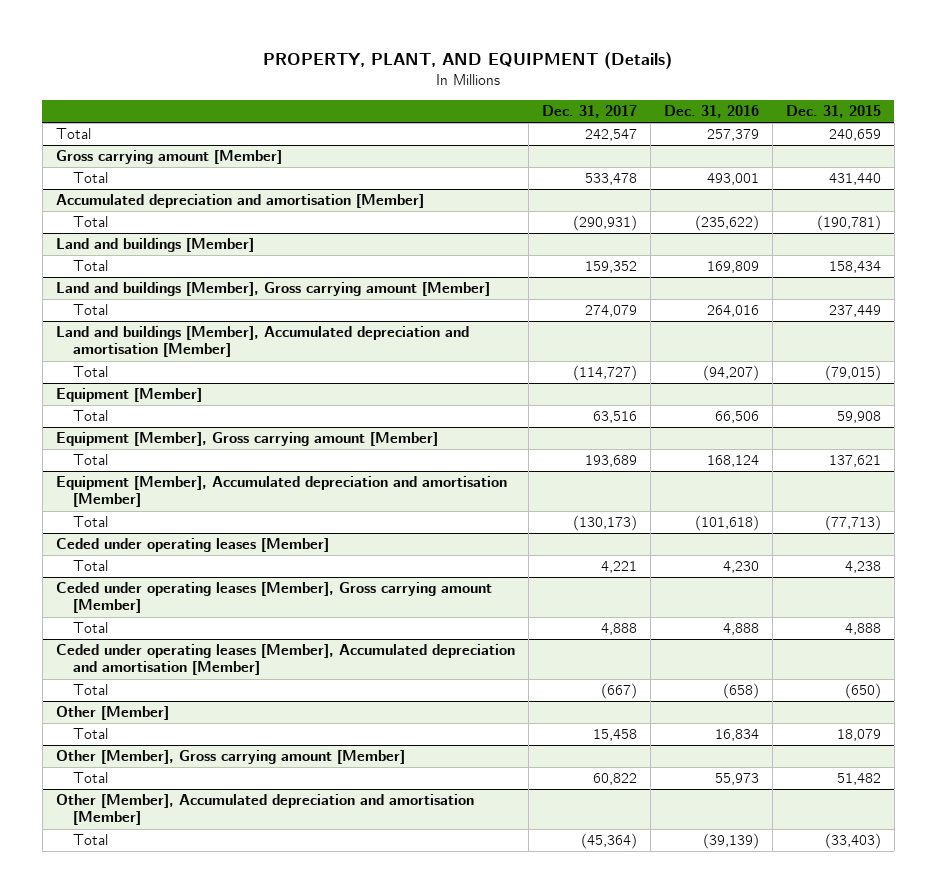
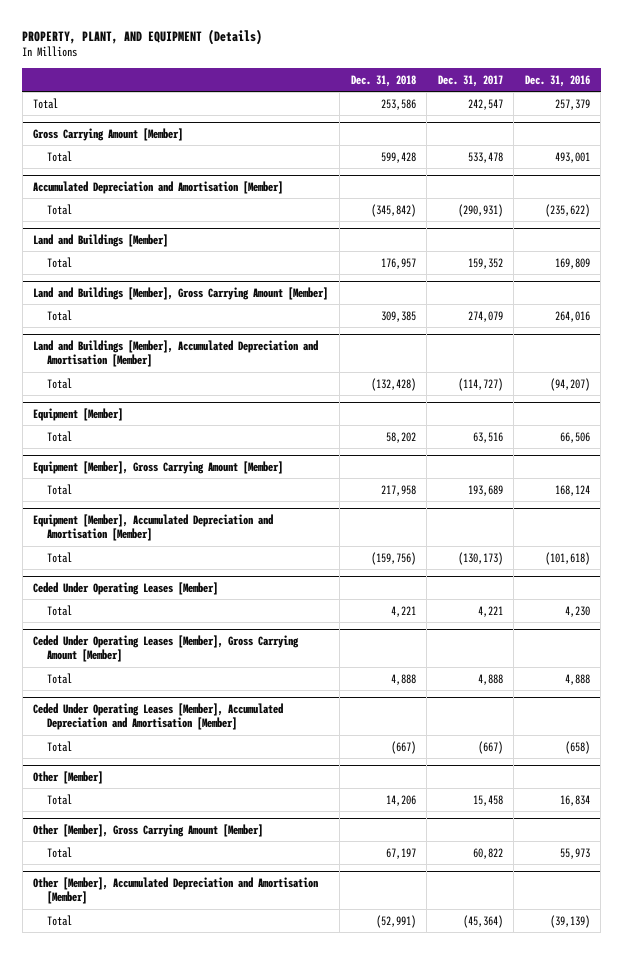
[785,104,881,118] Dec. 31, 2015 -> none
none -> [350,74,416,87] Dec. 31, 2018
[55,150,282,165] Gross carrying amount [Member] -> [33,127,184,141] Gross Carrying Amount [Member]
[55,194,424,209] Accumulated depreciation and amortisation [Member] -> [33,180,284,194] Accumulated Depreciation and Amortisation [Member]
[55,238,254,253] Land and buildings [Member] -> [33,233,169,247] Land and Buildings [Member]
[55,282,490,297] Land and buildings [Member], Gross carrying amount [Member] -> [33,286,329,300] Land and Buildings [Member], Gross Carrying Amount [Member]
[55,326,469,358] Land and buildings [Member], Accumulated depreciation and amortisation [Member] -> [33,339,319,368] Land and Buildings [Member], Accumulated Depreciation and Amortisation [Member]
[55,432,438,447] Equipment [Member], Gross carrying amount [Member] -> [33,460,284,474] Equipment [Member], Gross Carrying Amount [Member]
[55,476,507,508] Equipment [Member], Accumulated depreciation and amortisation [Member] -> [33,513,274,542] Equipment [Member], Accumulated Depreciation and Amortisation [Member]
[55,538,329,553] Ceded under operating leases [Member] -> [33,581,219,595] Ceded Under Operating Leases [Member]
[55,582,492,614] Ceded under operating leases [Member], Gross carrying amount [Member] -> [33,634,300,663] Ceded Under Operating Leases [Member], Gross Carrying Amount [Member]
[55,644,515,676] Ceded under operating leases [Member], Accumulated depreciation and amortisation [Member] -> [33,702,284,731] Ceded Under Operating Leases [Member], Accumulated Depreciation and Amortisation [Member]
[55,750,405,765] Other [Member], Gross carrying amount [Member] -> [33,823,264,837] Other [Member], Gross Carrying Amount [Member]
[55,794,474,826] Other [Member], Accumulated depreciation and amortisation [Member] -> [33,876,319,905] Other [Member], Accumulated Depreciation and Amortisation [Member]

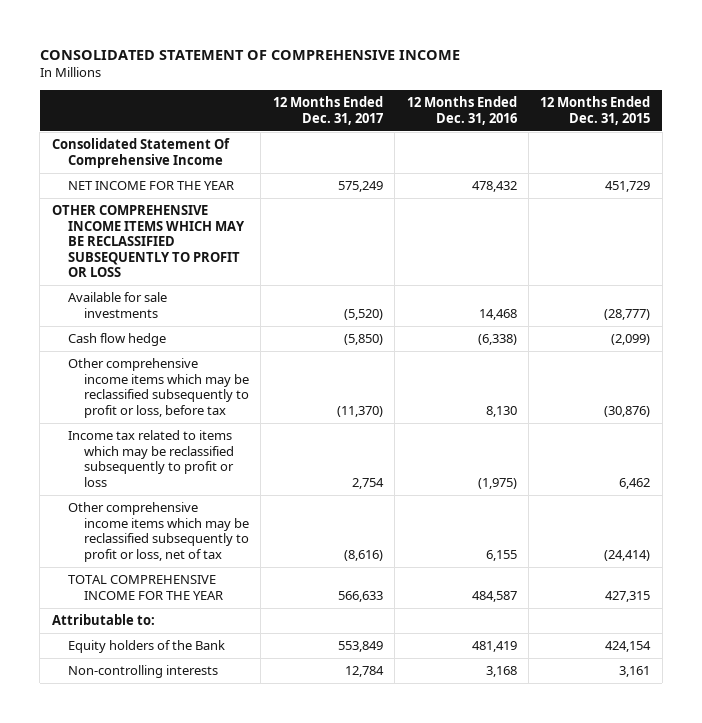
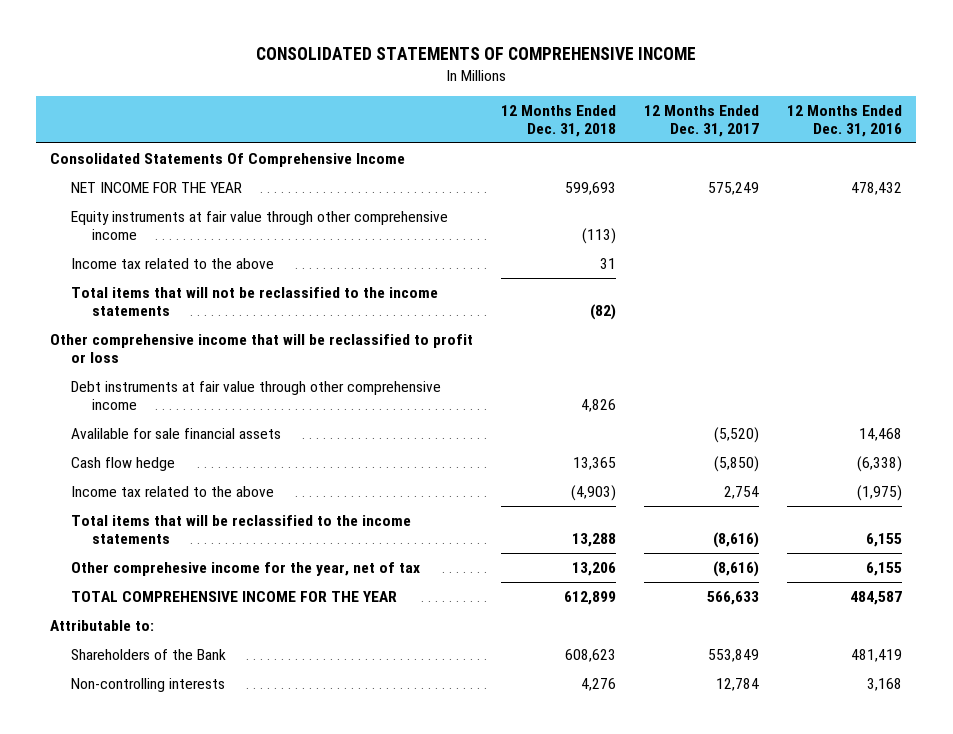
[39,49,460,60] CONSOLIDATED STATEMENT OF COMPREHENSIVE INCOME -> [256,47,697,61] CONSOLIDATED STATEMENTS OF COMPREHENSIVE INCOME
[540,95,651,125] 12 Months Ended Dec. 31, 2015 -> none
none -> [501,105,617,137] 12 Months Ended Dec. 31, 2018
[51,138,230,168] Consolidated Statement Of Comprehensive Income -> [50,153,406,168] Consolidated Statements Of Comprehensive Income
none -> [71,211,449,240] Equity instruments at fair value through other comprehensive income
none -> [71,258,275,270] Income tax related to the above
none -> [71,287,439,316] Total items that will not be reclassified to the income statements
[51,205,245,278] OTHER COMPREHENSIVE INCOME ITEMS WHICH MAY BE RECLASSIFIED SUBSEQUENTLY TO PROFIT OR LOSS -> [50,334,474,363] Other comprehensive income that will be reclassified to profit or loss
none -> [71,381,442,410] Debt instruments at fair value through other comprehensive income
[67,292,167,318] Available for sale investments -> [71,428,282,440] Avalilable for sale financial assets
[67,358,250,418] Other comprehensive income items which may be reclassified subsequently to profit or loss, before tax -> none
[67,430,235,487] Income tax related to items which may be reclassified subsequently to profit or loss -> [71,486,275,498] Income tax related to the above
[67,502,250,562] Other comprehensive income items which may be reclassified subsequently to profit or loss, net of tax -> [71,515,412,544] Total items that will be reclassified to the income statements
none -> [71,562,421,577] Other comprehesive income for the year, net of tax
[67,640,225,654] Equity holders of the Bank -> [71,649,227,661] Shareholders of the Bank

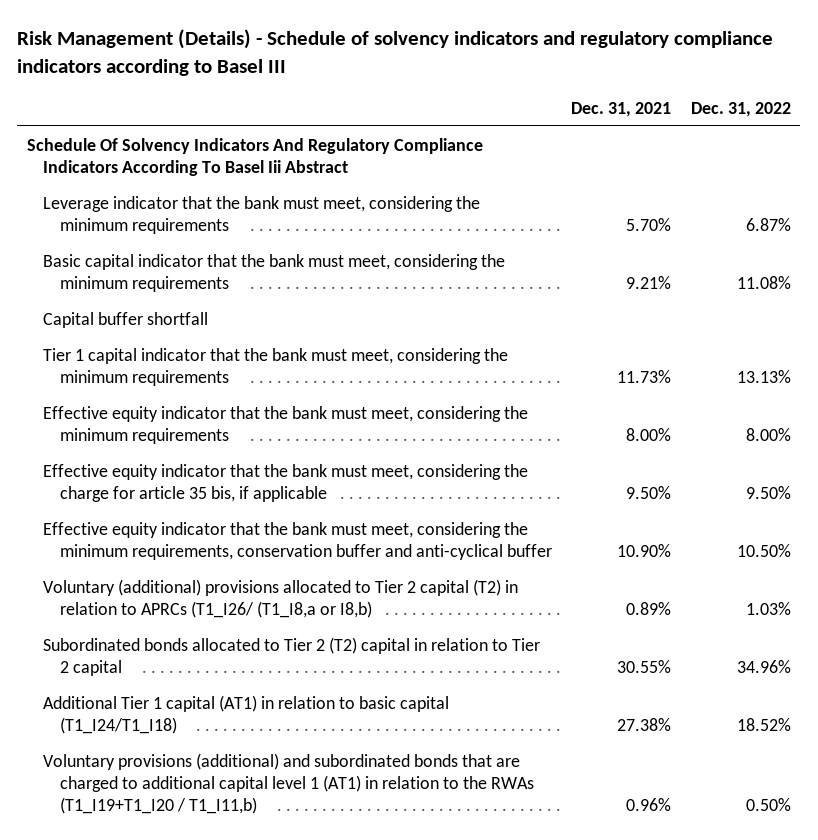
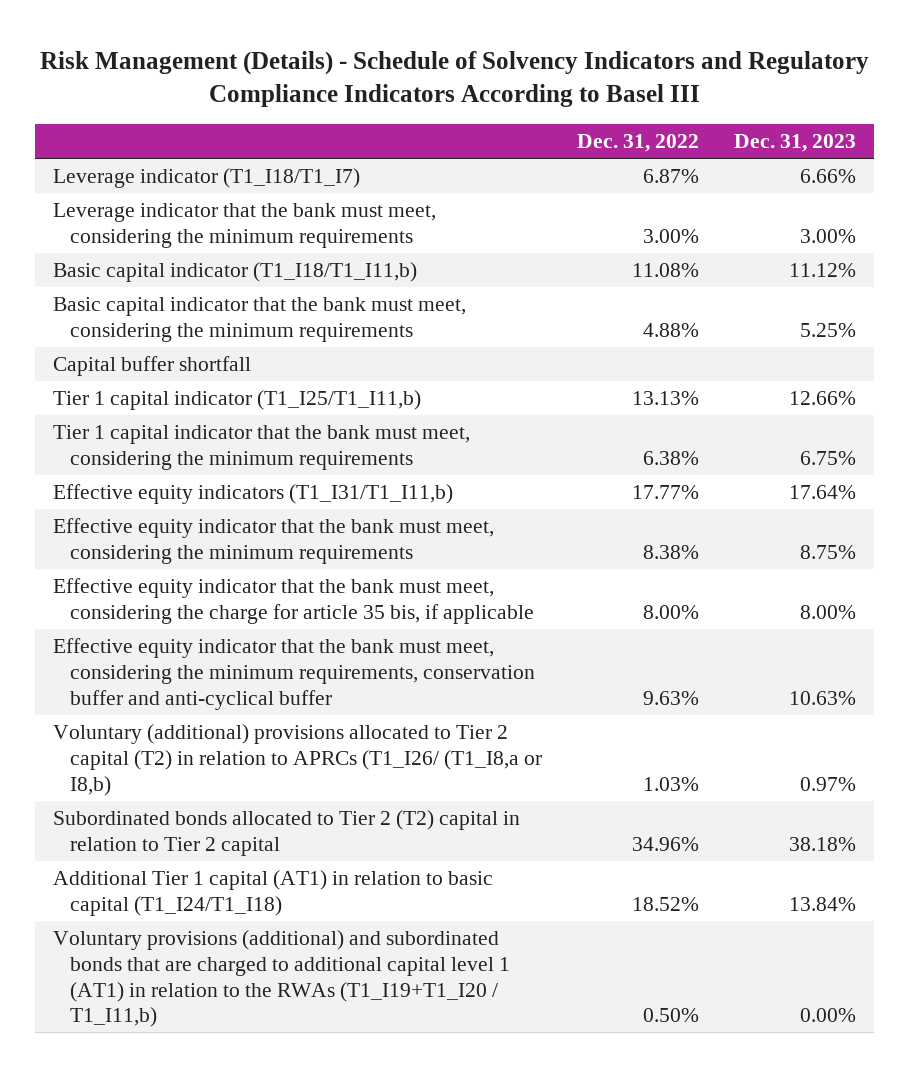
[17,28,774,76] Risk Management (Details) - Schedule of solvency indicators and regulatory compliance indicators according to Basel III -> [39,50,869,108] Risk Management (Details) - Schedule of Solvency Indicators and Regulatory Compliance Indicators According to Basel III
[571,102,672,118] Dec. 31, 2021 -> none
none -> [734,133,857,152] Dec. 31, 2023
[26,137,483,176] Schedule Of Solvency Indicators And Regulatory Compliance Indicators According To Basel Iii Abstract -> none
none -> [52,168,360,189] Leverage indicator (T1_I18/T1_I7)
[745,217,791,231] 6.87% -> [643,228,700,243] 3.00%
none -> [52,262,417,283] Basic capital indicator (T1_I18/T1_I11,b)
[736,275,791,289] 11.08% -> [643,322,700,337] 4.88%
none -> [52,390,421,411] Tier 1 capital indicator (T1_I25/T1_I11,b)
[736,369,791,383] 13.13% -> [643,450,700,465] 6.38%
none -> [52,484,453,505] Effective equity indicators (T1_I31/T1_I11,b)
[745,427,791,441] 8.00% -> [643,544,700,559] 8.38%
[745,485,791,499] 9.50% -> [643,604,700,619] 8.00%
[736,543,791,557] 10.50% -> [643,690,700,705] 9.63%

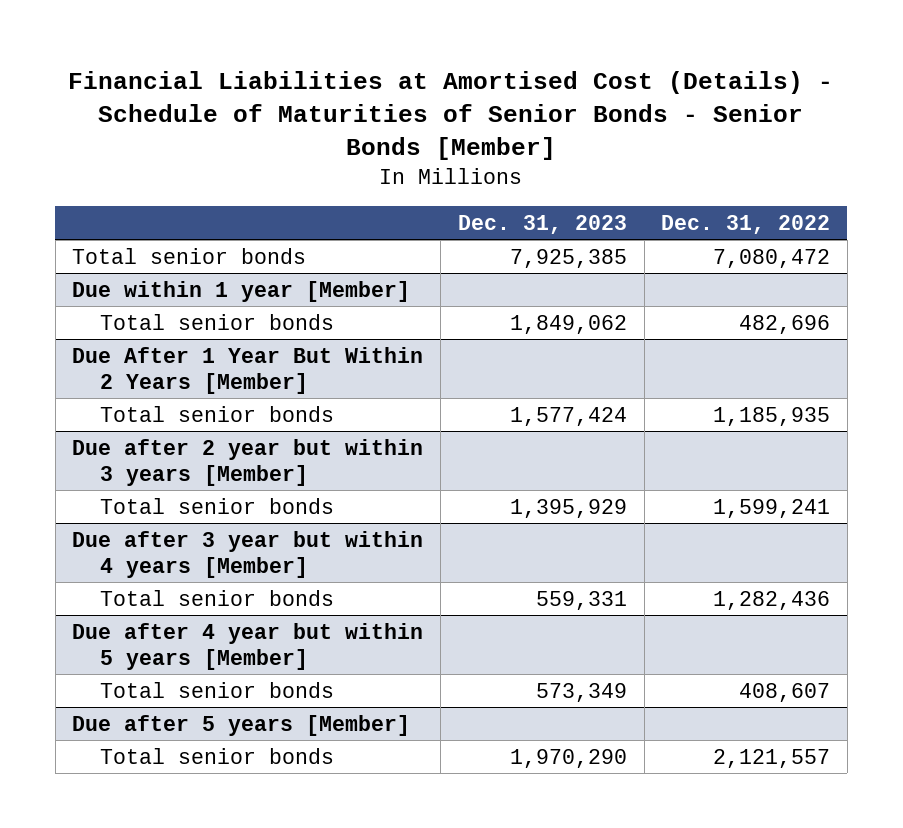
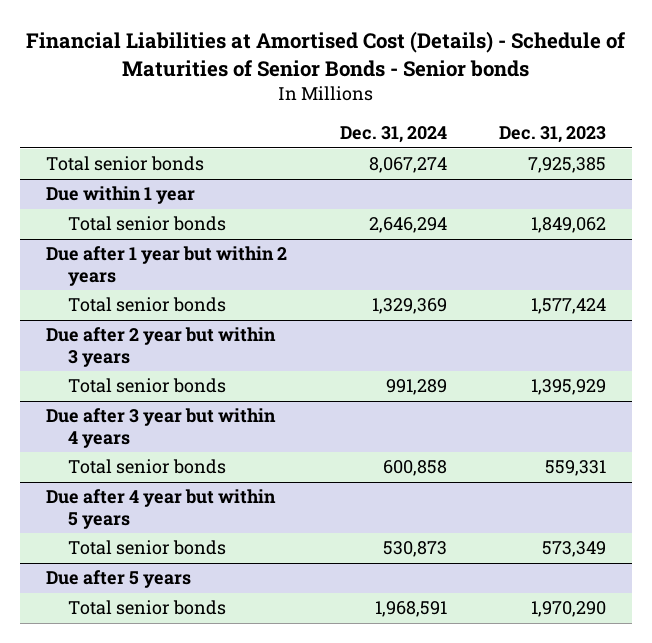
[68,70,834,161] Financial Liabilities at Amortised Cost (Details) - Schedule of Maturities of Senior Bonds - Senior Bonds [Member] -> [26,30,627,77] Financial Liabilities at Amortised Cost (Details) - Schedule of Maturities of Senior Bonds - Senior bonds
[661,214,831,234] Dec. 31, 2022 -> none
none -> [339,126,447,144] Dec. 31, 2024
[72,280,411,302] Due within 1 year [Member] -> [46,186,196,205] Due within 1 year
[72,346,424,394] Due After 1 Year But Within 2 Years [Member] -> [46,246,288,286] Due after 1 year but within 2 years
[72,438,424,486] Due after 2 year but within 3 years [Member] -> [46,327,277,367] Due after 2 year but within 3 years
[72,530,424,578] Due after 3 year but within 4 years [Member] -> [46,408,277,448] Due after 3 year but within 4 years
[72,622,424,670] Due after 4 year but within 5 years [Member] -> [46,489,277,529] Due after 4 year but within 5 years
[72,714,411,736] Due after 5 years [Member] -> [46,570,192,589] Due after 5 years

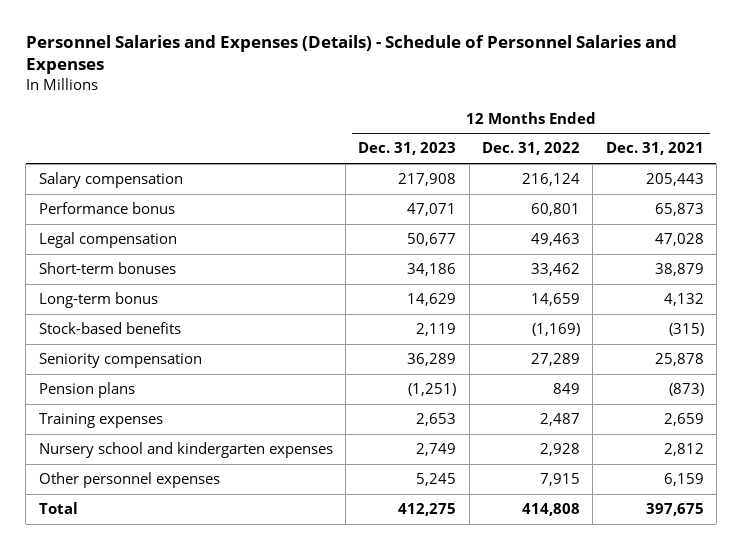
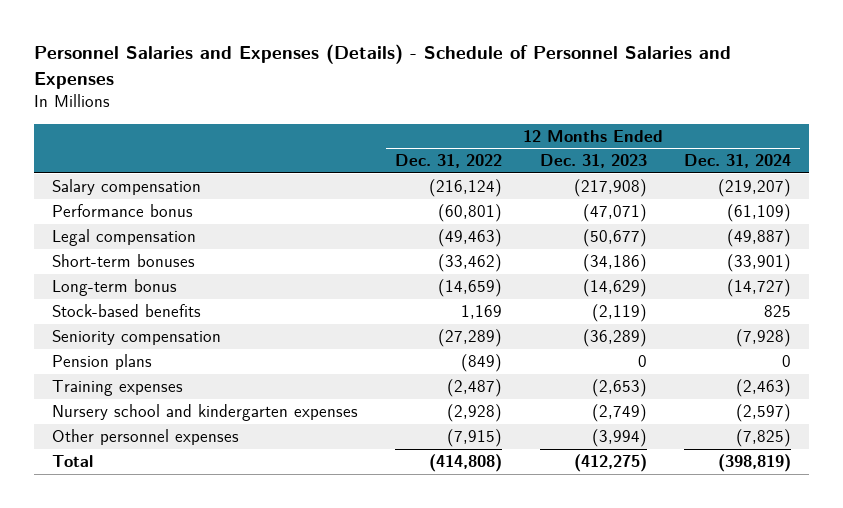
[605,142,704,156] Dec. 31, 2021 -> none
none -> [683,154,791,169] Dec. 31, 2024
[398,172,457,186] 217,908 -> [573,179,647,198] (217,908)
[521,172,580,186] 216,124 -> [429,179,503,198] (216,124)
[407,202,457,216] 47,071 -> [582,204,647,223] (47,071)
[530,202,580,216] 60,801 -> [438,204,503,223] (60,801)
[407,232,457,246] 50,677 -> [582,229,647,248] (50,677)
[530,232,580,246] 49,463 -> [438,229,503,248] (49,463)
[407,262,457,276] 34,186 -> [582,254,647,273] (34,186)
[530,262,580,276] 33,462 -> [438,254,503,273] (33,462)
[407,292,457,306] 14,629 -> [582,279,647,298] (14,629)
[530,292,580,306] 14,659 -> [438,279,503,298] (14,659)
[416,322,457,336] 2,119 -> [591,304,647,323] (2,119)
[531,322,580,336] (1,169) -> [461,305,503,320] 1,169
[407,352,457,366] 36,289 -> [582,329,647,348] (36,289)
[530,352,580,366] 27,289 -> [438,329,503,348] (27,289)
[408,382,457,396] (1,251) -> [637,355,647,368] 0
[552,382,580,394] 849 -> [461,354,503,373] (849)
[416,412,457,426] 2,653 -> [591,379,647,398] (2,653)
[539,412,580,426] 2,487 -> [447,379,503,398] (2,487)
[416,442,457,456] 2,749 -> [591,404,647,423] (2,749)
[539,442,580,456] 2,928 -> [447,404,503,423] (2,928)
[416,472,457,486] 5,245 -> [591,429,647,448] (3,994)
[539,472,580,486] 7,915 -> [447,429,503,448] (7,915)
[398,502,457,516] 412,275 -> [573,454,647,473] (412,275)
[521,502,580,516] 414,808 -> [429,454,503,473] (414,808)

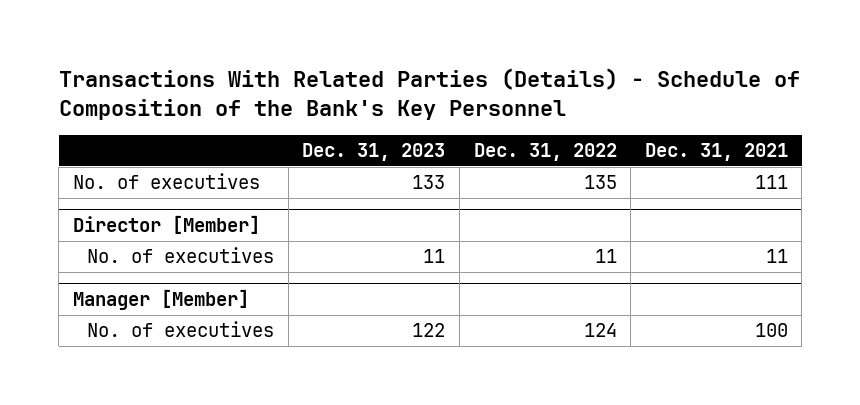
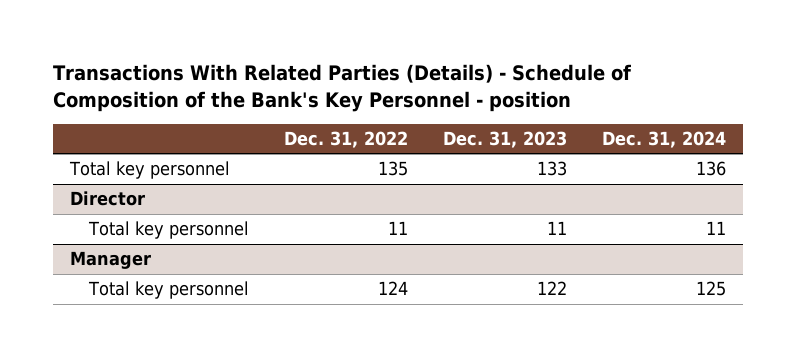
[58,68,800,121] Transactions With Related Parties (Details) - Schedule of Composition of the Bank's Key Personnel -> [52,63,631,112] Transactions With Related Parties (Details) - Schedule of Composition of the Bank's Key Personnel - position
[644,142,788,161] Dec. 31, 2021 -> none
none -> [601,130,726,148] Dec. 31, 2024
[72,173,260,190] No. of executives -> [69,161,231,180] Total key personnel
[72,214,260,234] Director [Member] -> [70,191,146,207] Director
[87,247,275,264] No. of executives -> [88,221,250,240] Total key personnel
[72,288,249,310] Manager [Member] -> [70,251,152,270] Manager
[87,321,275,338] No. of executives -> [88,281,250,300] Total key personnel

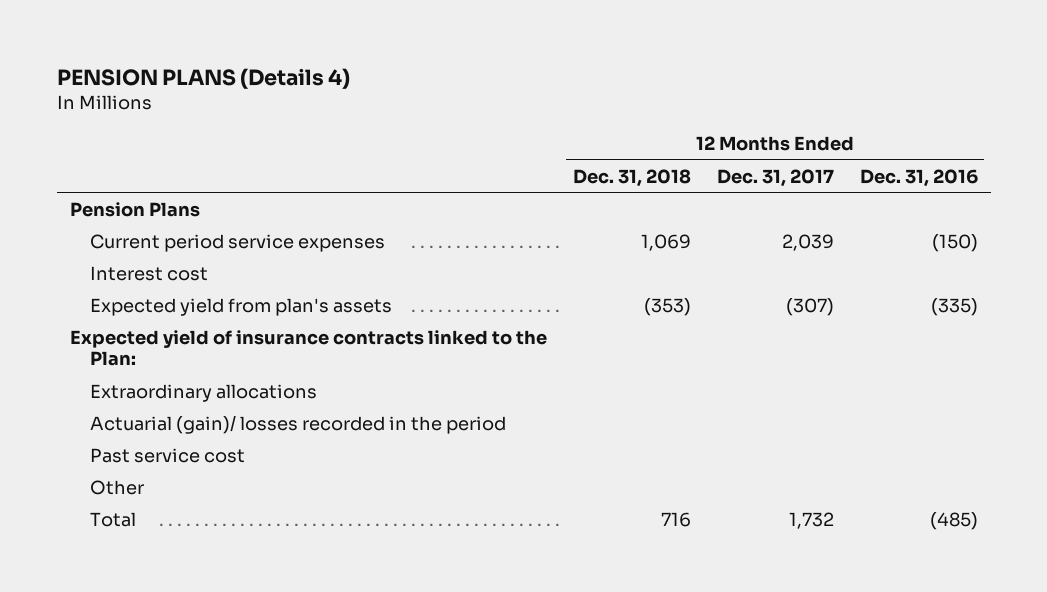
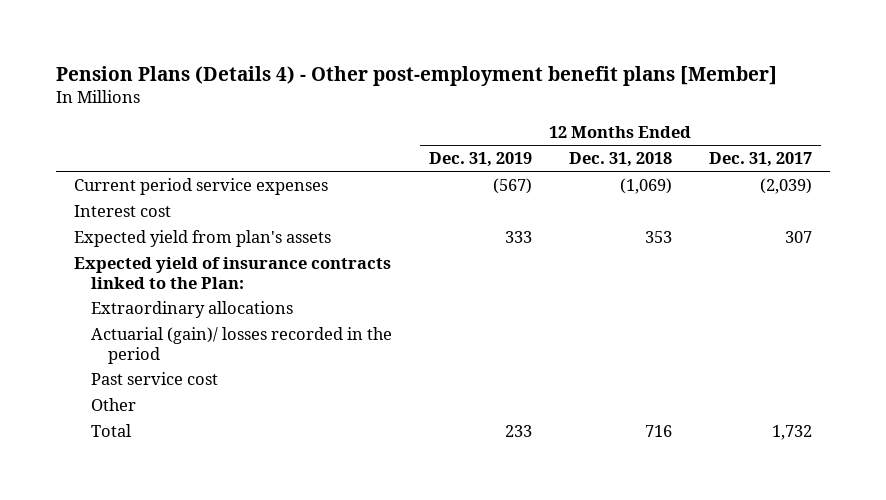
[56,67,350,89] PENSION PLANS (Details 4) -> [55,66,777,87] Pension Plans (Details 4) - Other post-employment benefit plans [Member]
[859,168,978,187] Dec. 31, 2016 -> none
none -> [429,152,533,168] Dec. 31, 2019
[69,201,200,217] Pension Plans -> none
[640,233,691,251] 1,069 -> [619,177,672,194] (1,069)
[781,233,834,251] 2,039 -> [759,177,812,194] (2,039)
[643,297,691,316] (353) -> [644,230,672,243] 353
[785,297,834,316] (307) -> [784,230,812,243] 307

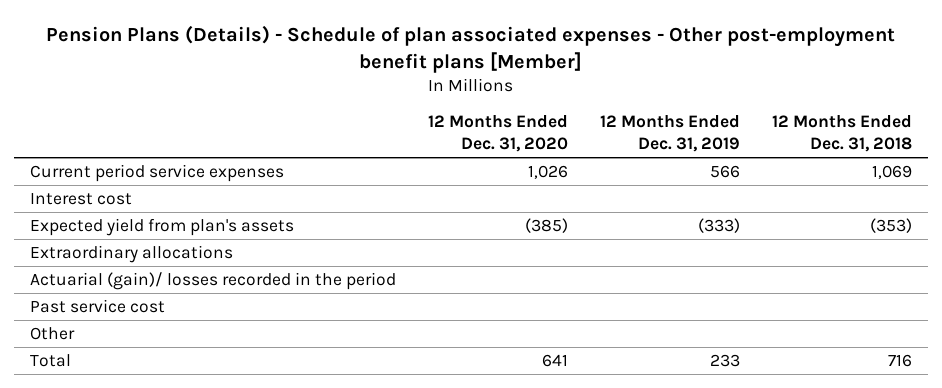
[55,66,777,87] Pension Plans (Details 4) - Other post-employment benefit plans [Member] -> [45,24,895,73] Pension Plans (Details) - Schedule of plan associated expenses - Other post-employment benefit plans [Member]
[708,152,812,168] Dec. 31, 2017 -> none
none -> [427,115,568,153] 12 Months Ended Dec. 31, 2020
[493,177,533,194] (567) -> [709,164,740,178] 566
[619,177,672,194] (1,069) -> [871,164,912,179] 1,069
[74,256,392,289] Expected yield of insurance contracts linked to the Plan: -> none
[505,230,533,243] 333 -> [697,217,740,233] (333)
[644,230,672,243] 353 -> [869,217,912,233] (353)

